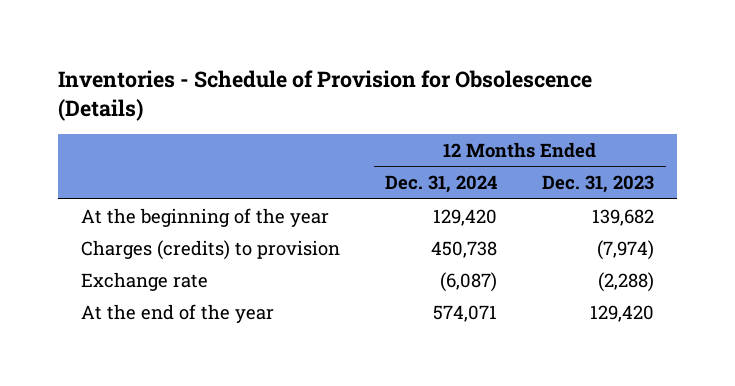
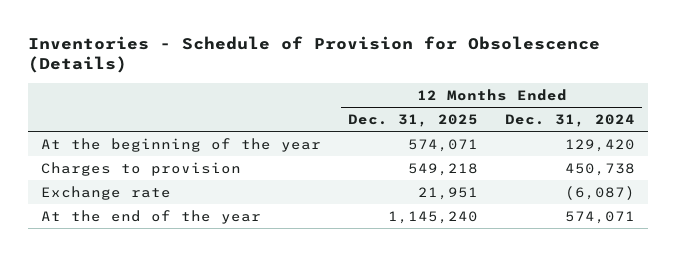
[542,175,655,194] Dec. 31, 2023 -> none
none -> [348,113,479,127] Dec. 31, 2025
[80,239,340,260] Charges (credits) to provision -> [41,161,242,176] Charges to provision

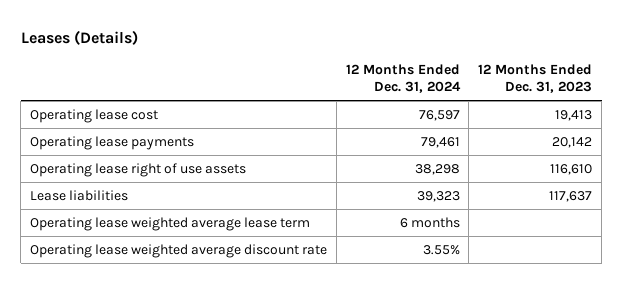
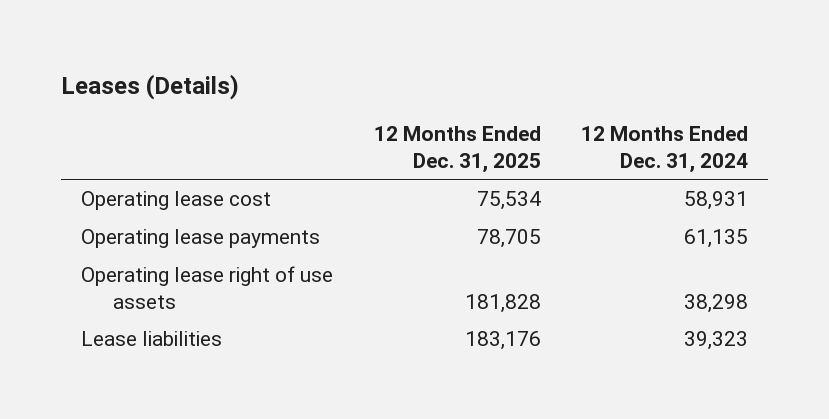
[478,64,593,94] 12 Months Ended Dec. 31, 2023 -> none
none -> [373,125,541,173] 12 Months Ended Dec. 31, 2025
[418,109,460,121] 76,597 -> [683,191,748,211] 58,931
[420,136,460,148] 79,461 -> [683,229,748,249] 61,135
[29,216,310,231] Operating lease weighted average lease term -> none
[29,243,327,258] Operating lease weighted average discount rate -> none

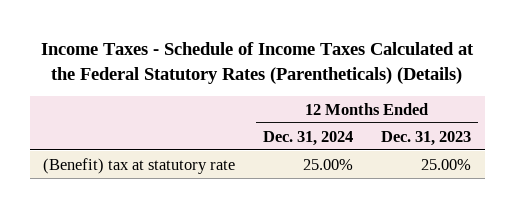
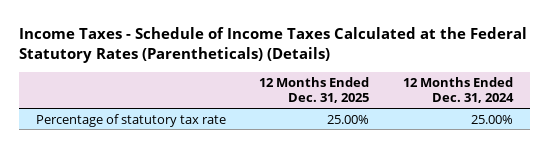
[381,130,472,146] Dec. 31, 2023 -> none
none -> [259,77,370,104] 12 Months Ended Dec. 31, 2025
[43,157,236,174] (Benefit) tax at statutory rate -> [36,113,227,127] Percentage of statutory tax rate

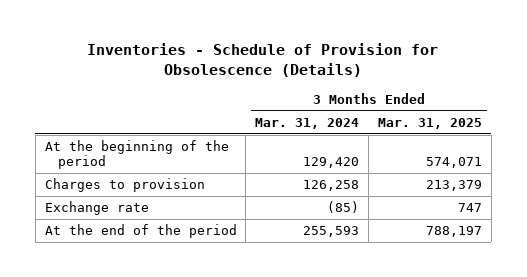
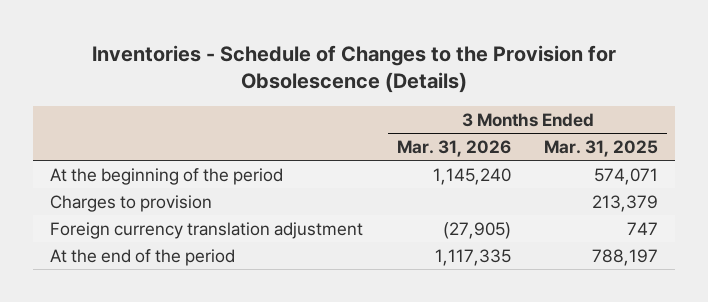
[87,43,439,78] Inventories - Schedule of Provision for Obsolescence (Details) -> [92,44,617,94] Inventories - Schedule of Changes to the Provision for Obsolescence (Details)
[255,118,360,130] Mar. 31, 2024 -> none
none -> [396,139,511,157] Mar. 31, 2026
[44,201,149,216] Exchange rate -> [50,221,364,239] Foreign currency translation adjustment

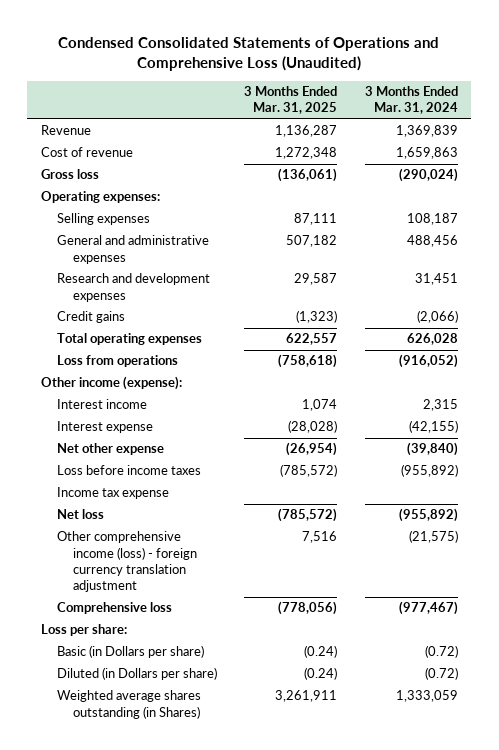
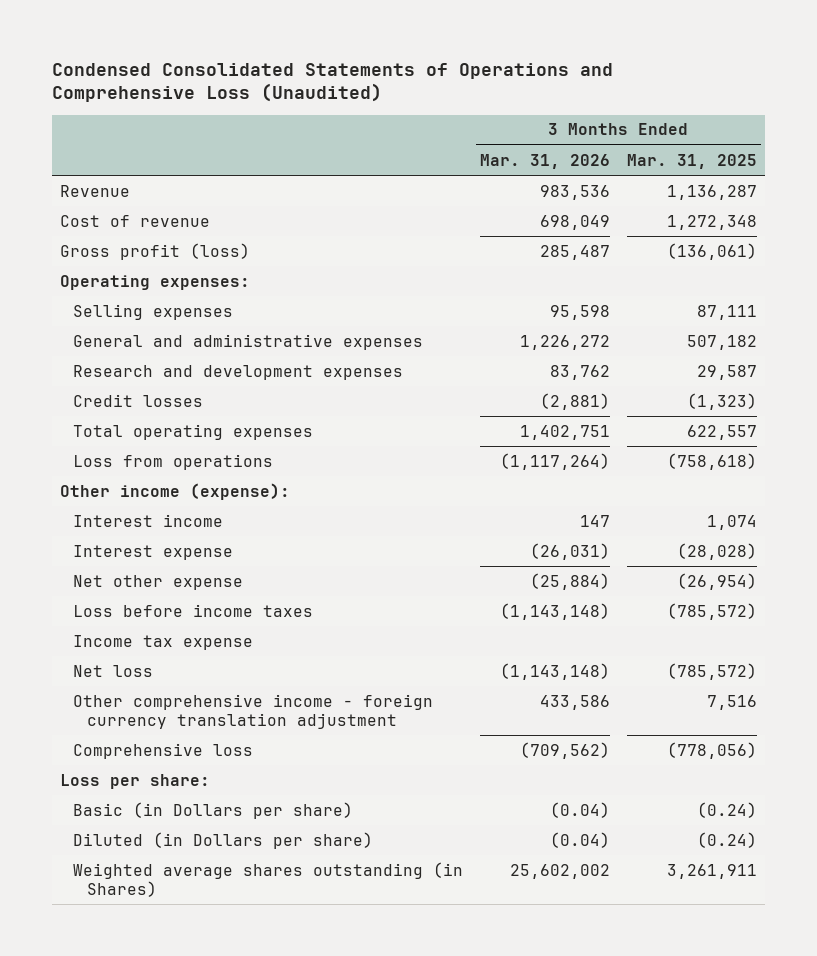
[364,86,458,115] 3 Months Ended Mar. 31, 2024 -> none
none -> [480,153,611,169] Mar. 31, 2026
[41,169,100,180] Gross loss -> [60,242,251,260] Gross profit (loss)
[57,311,126,324] Credit gains -> [73,393,204,407] Credit losses
[57,531,198,593] Other comprehensive income (loss) - foreign currency translation adjustment -> [73,693,434,729] Other comprehensive income - foreign currency translation adjustment

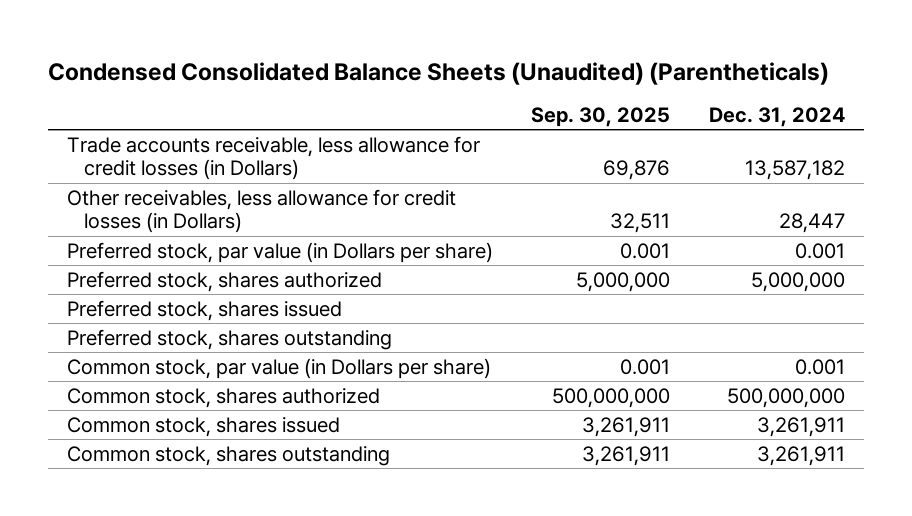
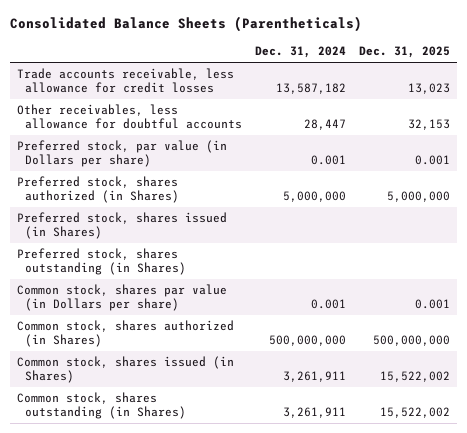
[47,61,829,85] Condensed Consolidated Balance Sheets (Unaudited) (Parentheticals) -> [9,16,362,33] Consolidated Balance Sheets (Parentheticals)
[531,106,671,127] Sep. 30, 2025 -> none
none -> [359,46,451,59] Dec. 31, 2025
[66,135,480,181] Trade accounts receivable, less allowance for credit losses (in Dollars) -> [16,68,234,94] Trade accounts receivable, less allowance for credit losses
[66,188,456,234] Other receivables, less allowance for credit losses (in Dollars) -> [16,104,242,130] Other receivables, less allowance for doubtful accounts
[66,270,382,292] Preferred stock, shares authorized -> [16,176,179,204] Preferred stock, shares authorized (in Shares)
[66,299,342,321] Preferred stock, shares issued -> [16,212,227,240] Preferred stock, shares issued (in Shares)
[66,328,392,350] Preferred stock, shares outstanding -> [16,248,186,276] Preferred stock, shares outstanding (in Shares)
[66,357,491,379] Common stock, par value (in Dollars per share) -> [16,284,227,312] Common stock, shares par value (in Dollars per share)
[66,387,380,408] Common stock, shares authorized -> [16,320,234,348] Common stock, shares authorized (in Shares)
[66,416,340,437] Common stock, shares issued -> [16,356,234,384] Common stock, shares issued (in Shares)
[66,445,390,466] Common stock, shares outstanding -> [16,392,186,420] Common stock, shares outstanding (in Shares)

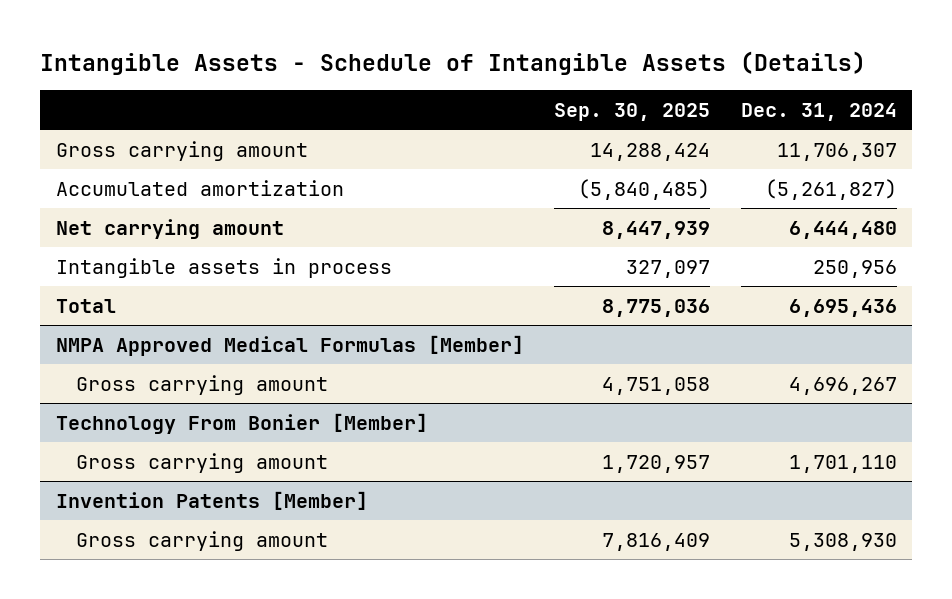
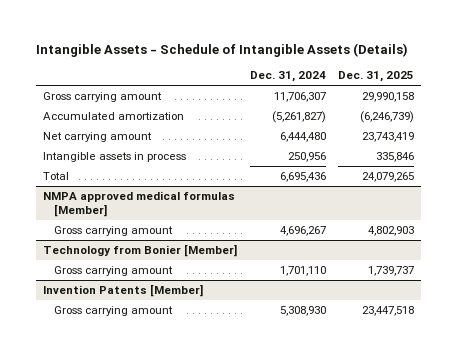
[554,103,711,122] Sep. 30, 2025 -> none
none -> [338,71,415,83] Dec. 31, 2025
[55,334,524,356] NMPA Approved Medical Formulas [Member] -> [42,191,235,218] NMPA approved medical formulas [Member]
[55,412,428,434] Technology From Bonier [Member] -> [42,244,237,258] Technology from Bonier [Member]

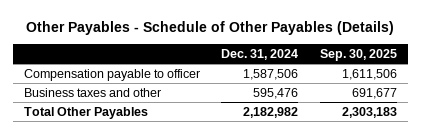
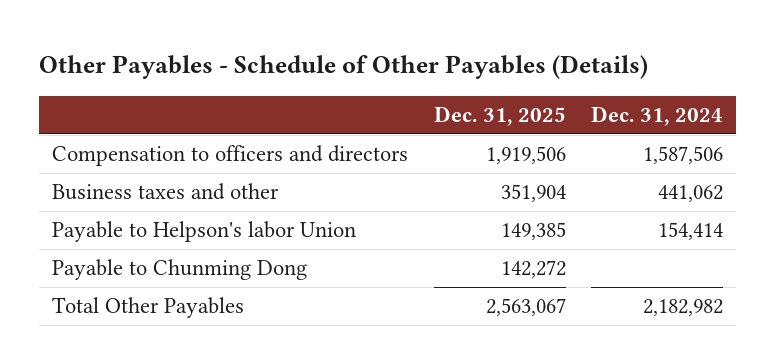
[320,48,398,61] Sep. 30, 2025 -> none
none -> [433,105,566,126] Dec. 31, 2025
[23,68,200,81] Compensation payable to officer -> [51,145,408,167] Compensation to officers and directors
[253,87,299,99] 595,476 -> [658,185,724,203] 441,062
none -> [51,221,356,243] Payable to Helpson's labor Union
none -> [51,259,307,281] Payable to Chunming Dong

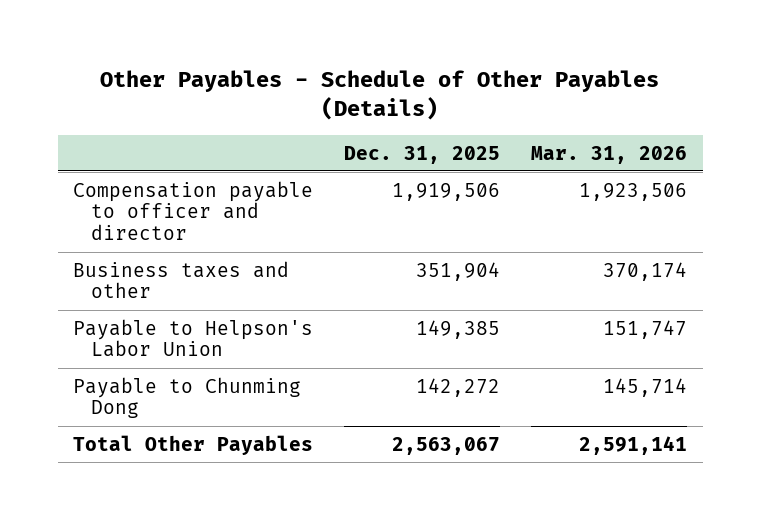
[591,105,724,126] Dec. 31, 2024 -> none
none -> [531,145,688,164] Mar. 31, 2026
[51,145,408,167] Compensation to officers and directors -> [73,180,314,241] Compensation payable to officer and director
[51,221,356,243] Payable to Helpson's labor Union -> [73,318,314,358] Payable to Helpson's Labor Union

